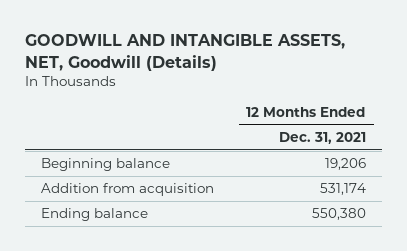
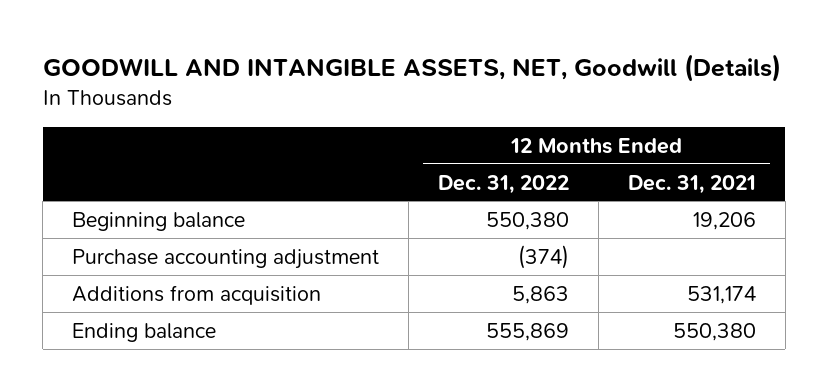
none -> [437,174,569,194] Dec. 31, 2022
none -> [71,248,379,269] Purchase accounting adjustment
[41,183,215,197] Addition from acquisition -> [71,284,321,305] Additions from acquisition

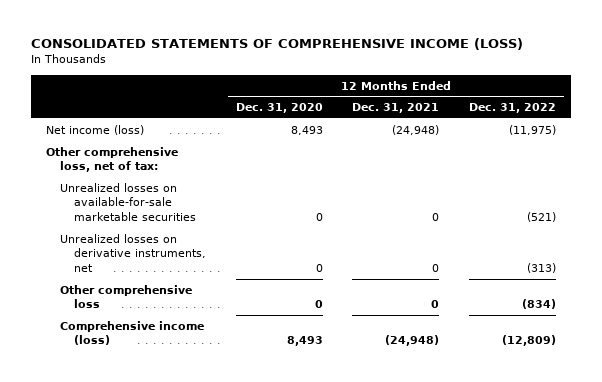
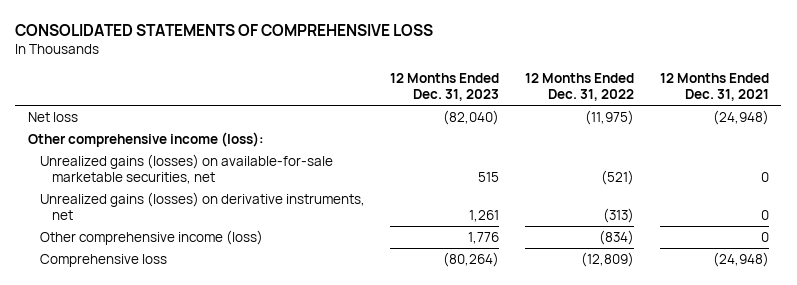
[30,38,523,51] CONSOLIDATED STATEMENTS OF COMPREHENSIVE INCOME (LOSS) -> [15,24,434,37] CONSOLIDATED STATEMENTS OF COMPREHENSIVE LOSS
[235,103,323,114] Dec. 31, 2020 -> none
none -> [390,73,500,102] 12 Months Ended Dec. 31, 2023
[45,124,144,135] Net income (loss) -> [27,111,78,122] Net loss
[45,146,178,173] Other comprehensive loss, net of tax: -> [27,131,264,147] Other comprehensive income (loss):
[59,182,196,221] Unrealized losses on available-for-sale marketable securities -> [39,153,333,184] Unrealized gains (losses) on available-for-sale marketable securities, net
[59,233,206,272] Unrealized losses on derivative instruments, net -> [39,191,365,220] Unrealized gains (losses) on derivative instruments, net
[59,284,192,309] Other comprehensive loss -> [39,229,263,245] Other comprehensive income (loss)
[59,320,204,346] Comprehensive income (loss) -> [39,253,167,267] Comprehensive loss

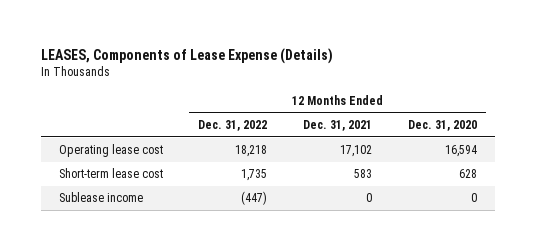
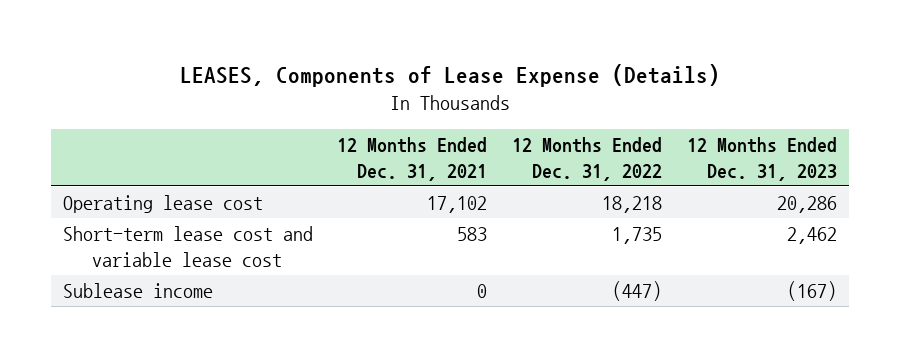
[408,119,478,131] Dec. 31, 2020 -> none
none -> [686,137,837,181] 12 Months Ended Dec. 31, 2023
[58,168,163,179] Short-term lease cost -> [62,225,313,267] Short-term lease cost and variable lease cost

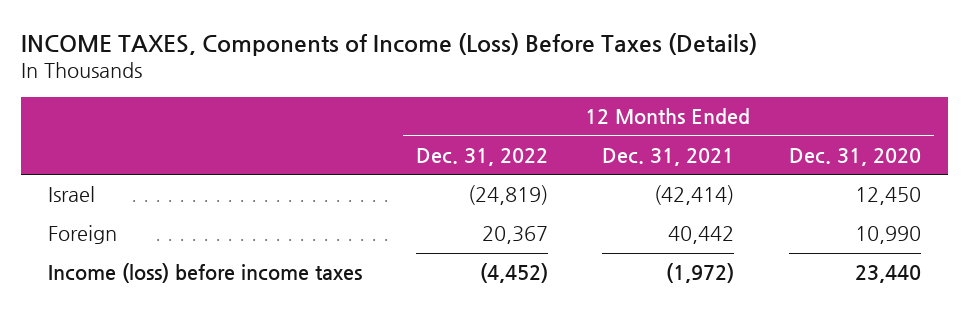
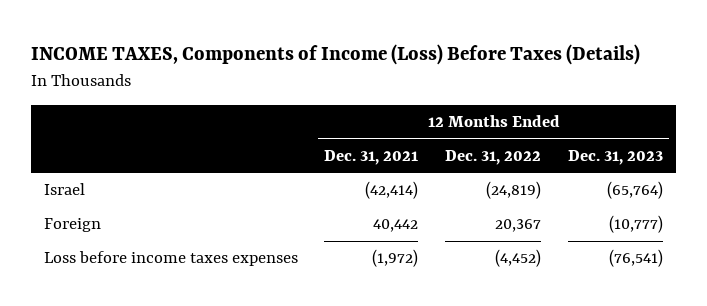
[788,147,921,166] Dec. 31, 2020 -> none
none -> [567,150,663,166] Dec. 31, 2023
[48,263,363,284] Income (loss) before income taxes -> [43,251,298,267] Loss before income taxes expenses

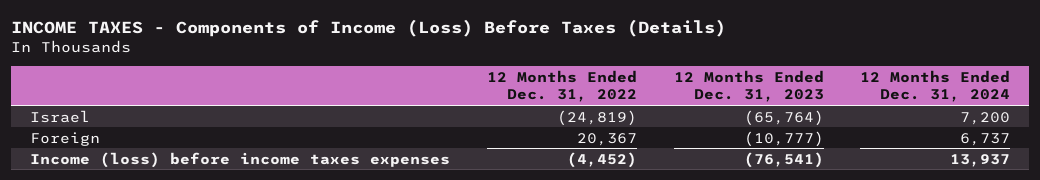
[30,44,640,66] INCOME TAXES, Components of Income (Loss) Before Taxes (Details) -> [11,19,727,38] INCOME TAXES - Components of Income (Loss) Before Taxes (Details)
[324,150,419,166] Dec. 31, 2021 -> none
none -> [860,69,1011,103] 12 Months Ended Dec. 31, 2024
[43,251,298,267] Loss before income taxes expenses -> [29,151,450,168] Income (loss) before income taxes expenses

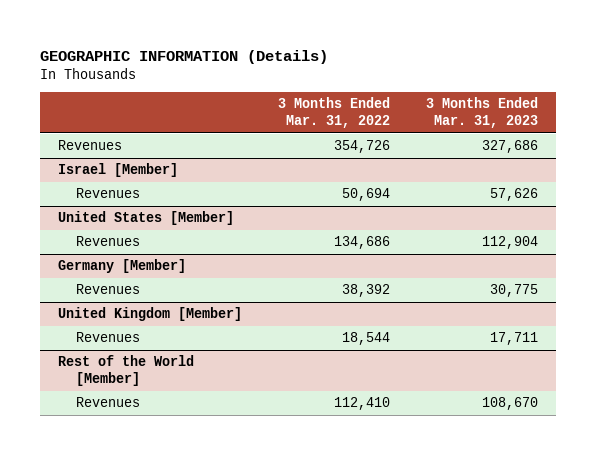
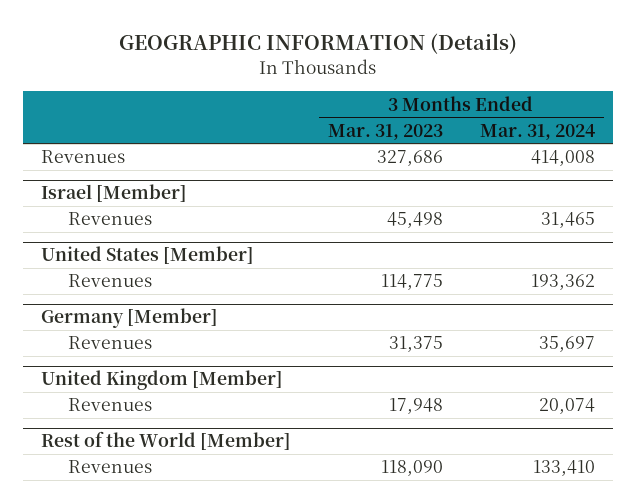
[277,97,390,129] 3 Months Ended Mar. 31, 2022 -> none
none -> [479,123,595,140] Mar. 31, 2024
[489,188,538,202] 57,626 -> [387,212,444,229] 45,498
[481,236,538,250] 112,904 -> [381,274,444,291] 114,775
[489,284,538,298] 30,775 -> [389,336,444,353] 31,375
[489,332,538,346] 17,711 -> [389,398,444,415] 17,948
[481,397,538,411] 108,670 -> [381,460,444,477] 118,090

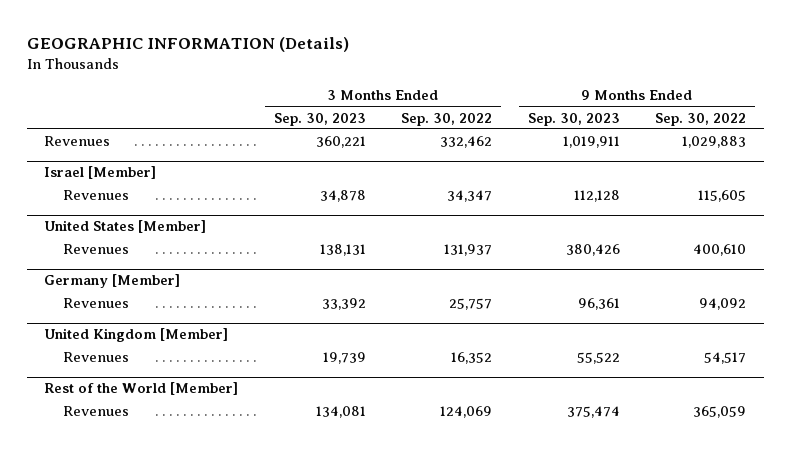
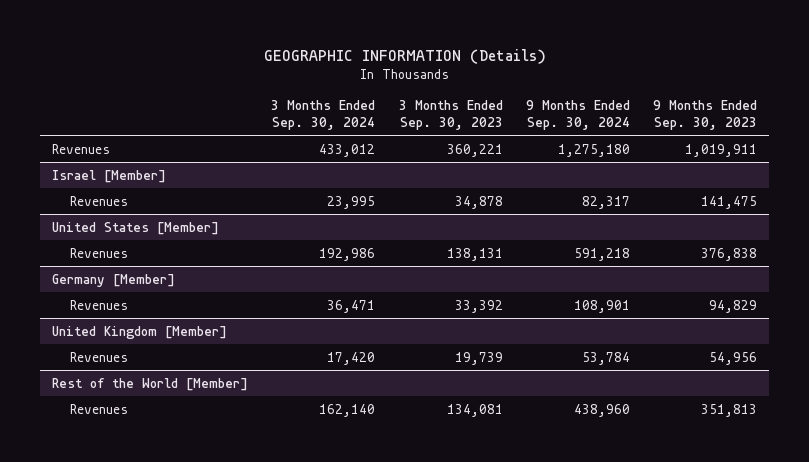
[401,112,493,126] Sep. 30, 2022 -> none
[655,112,747,126] Sep. 30, 2022 -> none
none -> [271,100,376,130] 3 Months Ended Sep. 30, 2024
none -> [525,100,630,130] 9 Months Ended Sep. 30, 2024
[573,190,620,203] 112,128 -> [701,195,758,209] 141,475
[565,244,620,257] 380,426 -> [701,247,758,261] 376,838
[577,298,620,311] 96,361 -> [709,299,758,313] 94,829
[576,352,620,365] 55,522 -> [709,351,758,365] 54,956
[566,406,620,419] 375,474 -> [701,403,758,417] 351,813

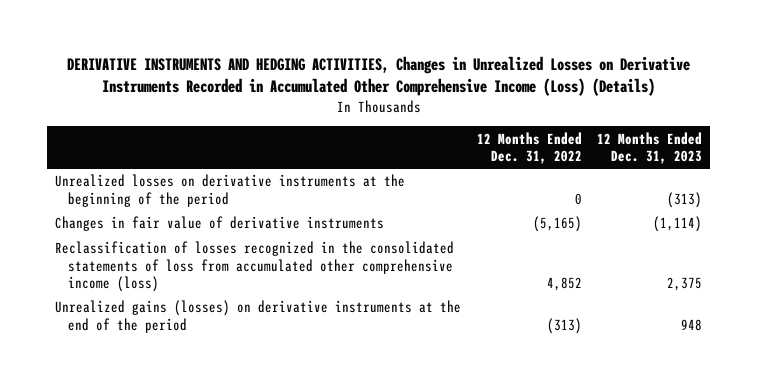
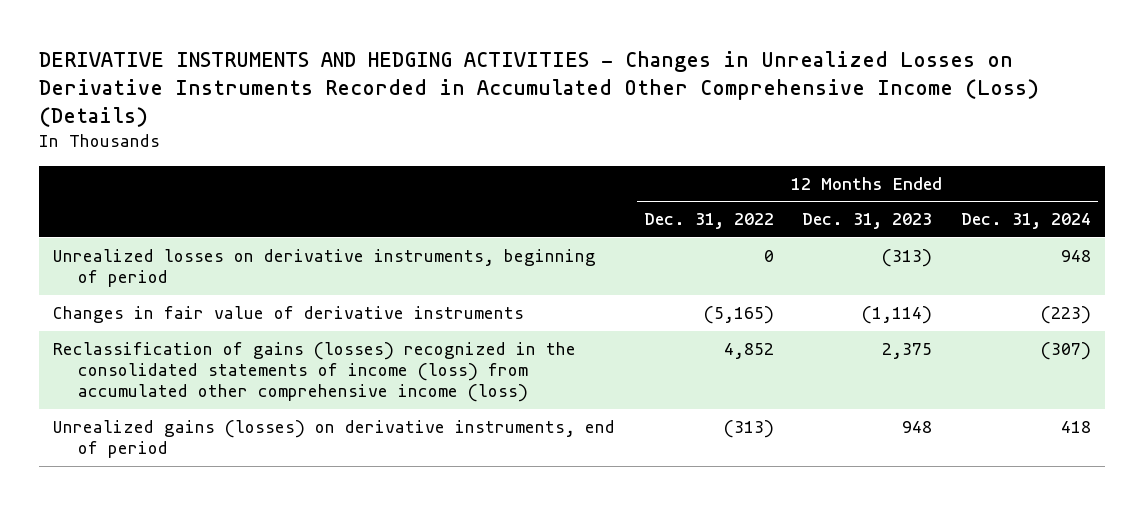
[66,55,690,97] DERIVATIVE INSTRUMENTS AND HEDGING ACTIVITIES, Changes in Unrealized Losses on Derivative Instruments Recorded in Accumulated Other Comprehensive Income (Loss) (Details) -> [38,50,1039,128] DERIVATIVE INSTRUMENTS AND HEDGING ACTIVITIES - Changes in Unrealized Losses on Derivative Instruments Recorded in Accumulated Other Comprehensive Income (Loss) (Details)
none -> [961,213,1092,230] Dec. 31, 2024
[54,174,405,207] Unrealized losses on derivative instruments at the beginning of the period -> [53,249,597,288] Unrealized losses on derivative instruments, beginning of period
[54,241,454,292] Reclassification of losses recognized in the consolidated statements of loss from accumulated other comprehensive income (loss) -> [53,342,577,403] Reclassification of gains (losses) recognized in the consolidated statements of income (loss) from accumulated other comprehensive income (loss)
[54,300,461,333] Unrealized gains (losses) on derivative instruments at the end of the period -> [53,420,616,459] Unrealized gains (losses) on derivative instruments, end of period

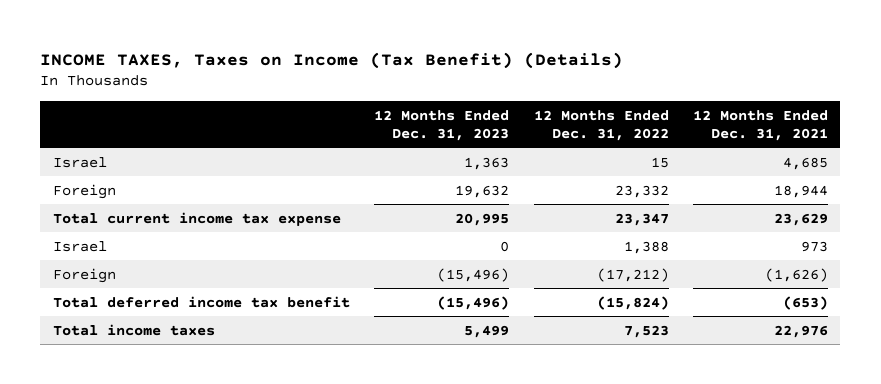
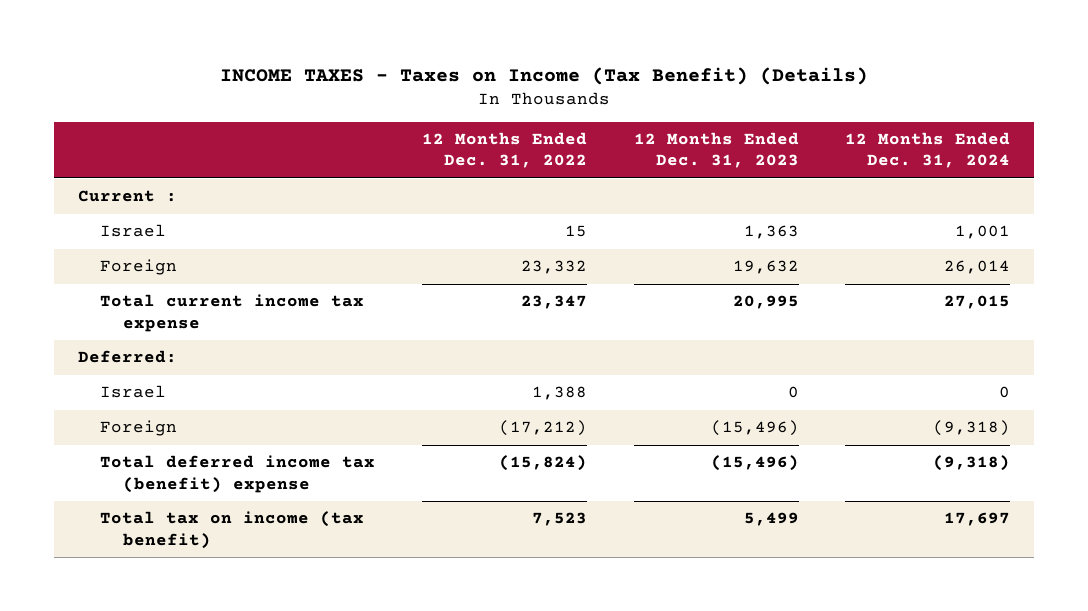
[40,51,624,69] INCOME TAXES, Taxes on Income (Tax Benefit) (Details) -> [220,67,869,86] INCOME TAXES - Taxes on Income (Tax Benefit) (Details)
[693,109,829,141] 12 Months Ended Dec. 31, 2021 -> none
none -> [845,132,1011,169] 12 Months Ended Dec. 31, 2024
none -> [77,190,177,203] Current :
none -> [77,350,177,364] Deferred:
[52,295,350,308] Total deferred income tax benefit -> [100,455,376,493] Total deferred income tax (benefit) expense
[52,323,215,336] Total income taxes -> [100,511,365,549] Total tax on income (tax benefit)

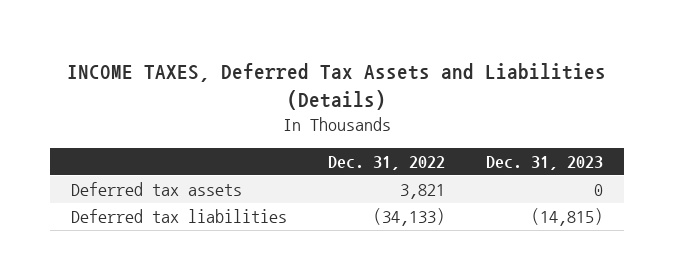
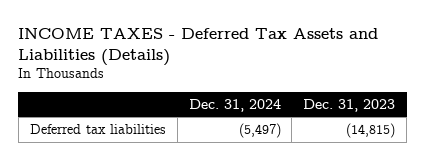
[67,63,607,111] INCOME TAXES, Deferred Tax Assets and Liabilities (Details) -> [18,28,379,67] INCOME TAXES - Deferred Tax Assets and Liabilities (Details)
[328,156,446,171] Dec. 31, 2022 -> none
none -> [188,98,281,112] Dec. 31, 2024
[70,182,242,197] Deferred tax assets -> none

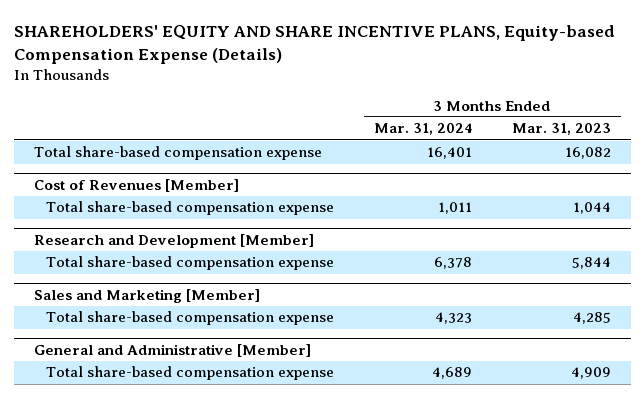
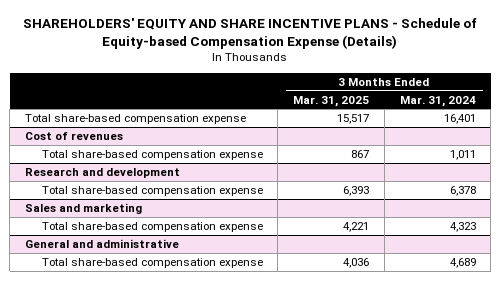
[13,24,615,64] SHAREHOLDERS' EQUITY AND SHARE INCENTIVE PLANS, Equity-based Compensation Expense (Details) -> [23,17,478,49] SHAREHOLDERS' EQUITY AND SHARE INCENTIVE PLANS - Schedule of Equity-based Compensation Expense (Details)
[511,123,611,136] Mar. 31, 2023 -> none
none -> [293,95,370,107] Mar. 31, 2025
[33,178,239,192] Cost of Revenues [Member] -> [24,131,123,140] Cost of revenues
[33,233,314,248] Research and Development [Member] -> [24,167,180,178] Research and development
[33,288,260,303] Sales and Marketing [Member] -> [24,202,142,214] Sales and marketing
[33,343,311,357] General and Administrative [Member] -> [24,238,179,248] General and administrative

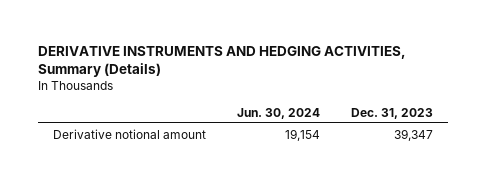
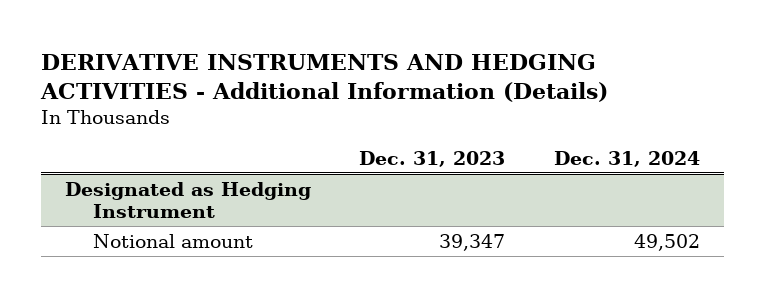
[37,46,406,78] DERIVATIVE INSTRUMENTS AND HEDGING ACTIVITIES, Summary (Details) -> [40,54,609,103] DERIVATIVE INSTRUMENTS AND HEDGING ACTIVITIES - Additional Information (Details)
[236,107,320,119] Jun. 30, 2024 -> none
none -> [553,150,700,167] Dec. 31, 2024
none -> [65,181,312,219] Designated as Hedging Instrument
[53,128,207,139] Derivative notional amount -> [93,233,254,248] Notional amount

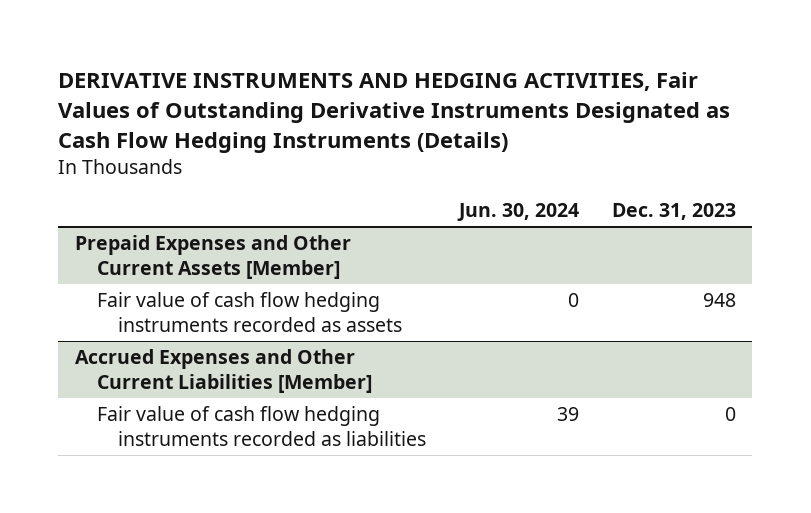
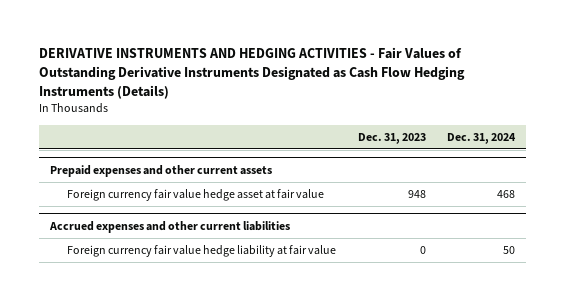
[58,72,731,154] DERIVATIVE INSTRUMENTS AND HEDGING ACTIVITIES, Fair Values of Outstanding Derivative Instruments Designated as Cash Flow Hedging Instruments (Details) -> [39,47,466,99] DERIVATIVE INSTRUMENTS AND HEDGING ACTIVITIES - Fair Values of Outstanding Derivative Instruments Designated as Cash Flow Hedging Instruments (Details)
[457,202,580,221] Jun. 30, 2024 -> none
none -> [447,132,517,144] Dec. 31, 2024
[74,235,351,279] Prepaid Expenses and Other Current Assets [Member] -> [50,164,273,177] Prepaid expenses and other current assets
[96,292,403,332] Fair value of cash flow hedging instruments recorded as assets -> [67,189,325,202] Foreign currency fair value hedge asset at fair value
[74,349,372,393] Accrued Expenses and Other Current Liabilities [Member] -> [49,220,291,233] Accrued expenses and other current liabilities
[96,406,427,446] Fair value of cash flow hedging instruments recorded as liabilities -> [67,245,337,258] Foreign currency fair value hedge liability at fair value

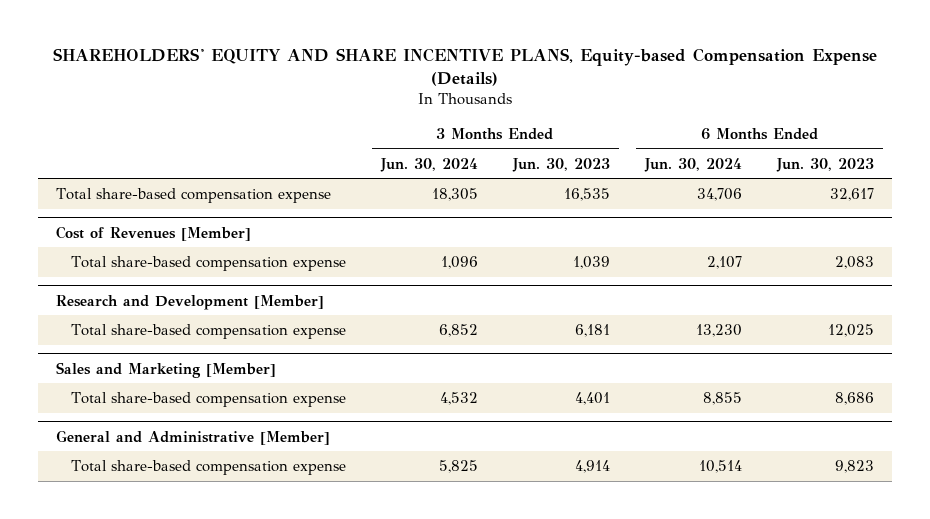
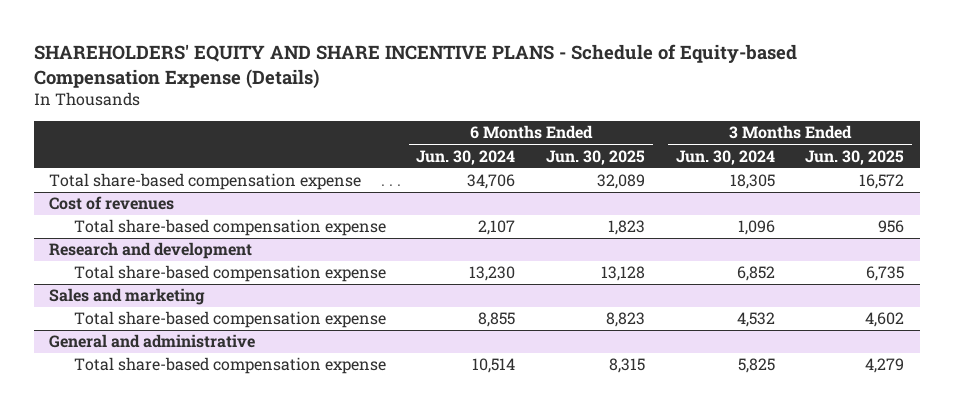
[52,48,877,87] SHAREHOLDERS' EQUITY AND SHARE INCENTIVE PLANS, Equity-based Compensation Expense (Details) -> [34,43,798,89] SHAREHOLDERS' EQUITY AND SHARE INCENTIVE PLANS - Schedule of Equity-based Compensation Expense (Details)
[512,157,611,172] Jun. 30, 2023 -> none
[776,157,875,172] Jun. 30, 2023 -> none
none -> [546,149,646,165] Jun. 30, 2025
none -> [805,149,905,165] Jun. 30, 2025
[55,225,251,241] Cost of Revenues [Member] -> [49,196,175,211] Cost of revenues
[55,294,324,310] Research and Development [Member] -> [49,242,253,260] Research and development
[55,361,276,378] Sales and Marketing [Member] -> [49,288,206,306] Sales and marketing
[55,429,330,445] General and Administrative [Member] -> [49,334,256,349] General and administrative

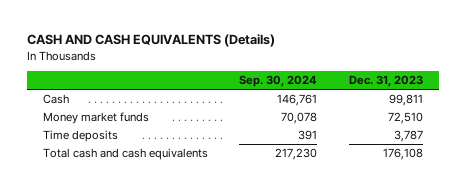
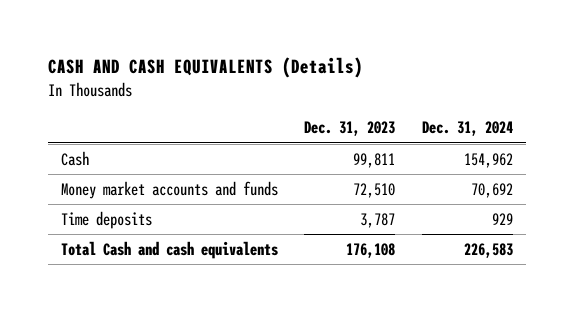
[239,75,318,88] Sep. 30, 2024 -> none
none -> [421,121,513,137] Dec. 31, 2024
[42,111,149,124] Money market funds -> [60,180,278,199] Money market accounts and funds
[42,147,208,160] Total cash and cash equivalents -> [60,240,278,259] Total Cash and cash equivalents

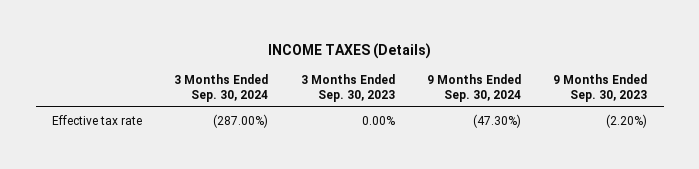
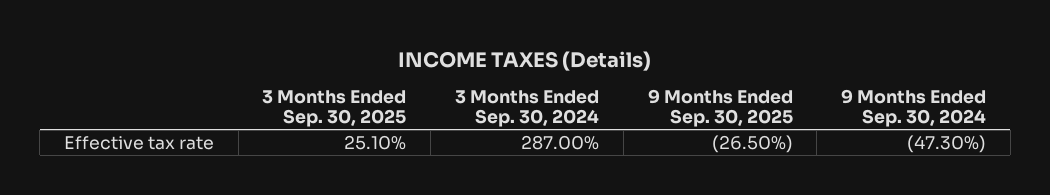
[300,73,395,102] 3 Months Ended Sep. 30, 2023 -> none
[553,73,648,102] 9 Months Ended Sep. 30, 2023 -> none
none -> [262,89,407,128] 3 Months Ended Sep. 30, 2025
none -> [647,88,793,128] 9 Months Ended Sep. 30, 2025
[213,113,269,128] (287.00%) -> [521,134,600,150] 287.00%

